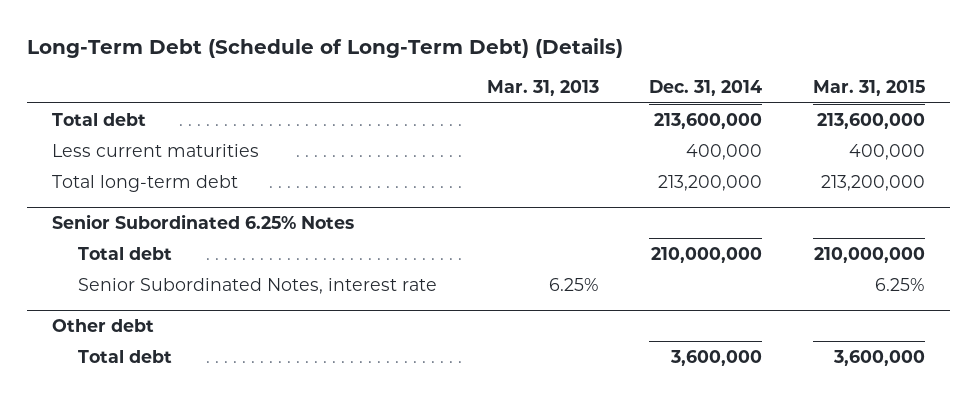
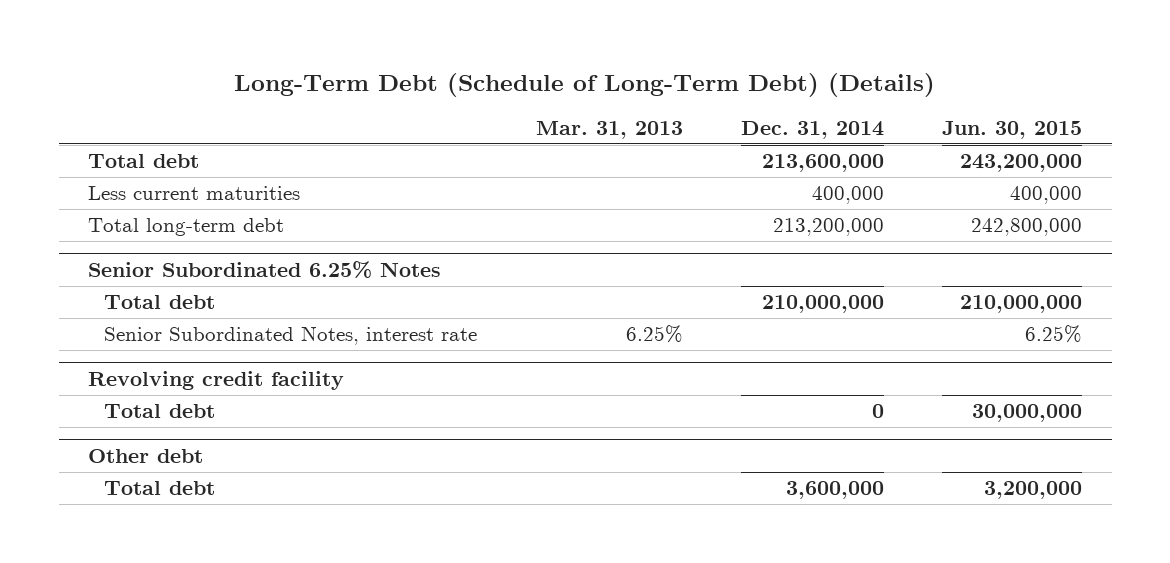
[812,80,925,97] Mar. 31, 2015 -> none
none -> [942,120,1083,139] Jun. 30, 2015
none -> [87,371,344,391] Revolving credit facility
none -> [104,404,216,419] Total debt

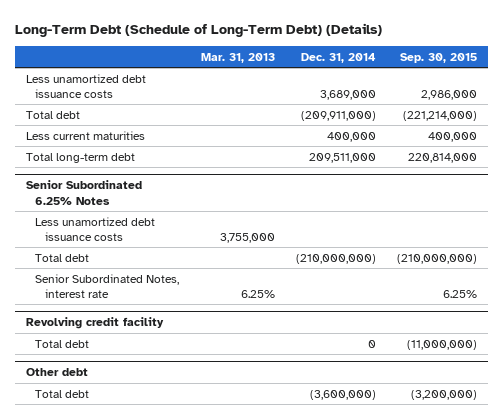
[942,120,1083,139] Jun. 30, 2015 -> none
none -> [400,52,478,63] Sep. 30, 2015
none -> [26,73,147,98] Less unamortized debt issuance costs
[761,154,884,173] 213,600,000 -> [301,110,377,121] (209,911,000)
[772,218,884,237] 213,200,000 -> [309,152,377,163] 209,511,000
none -> [35,216,156,241] Less unamortized debt issuance costs
[761,295,884,314] 210,000,000 -> [296,253,377,264] (210,000,000)
[785,481,884,500] 3,600,000 -> [310,389,377,400] (3,600,000)

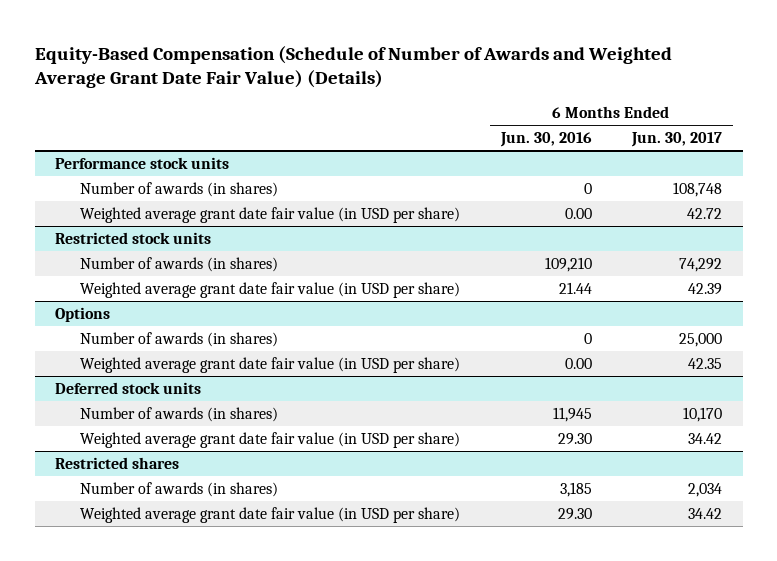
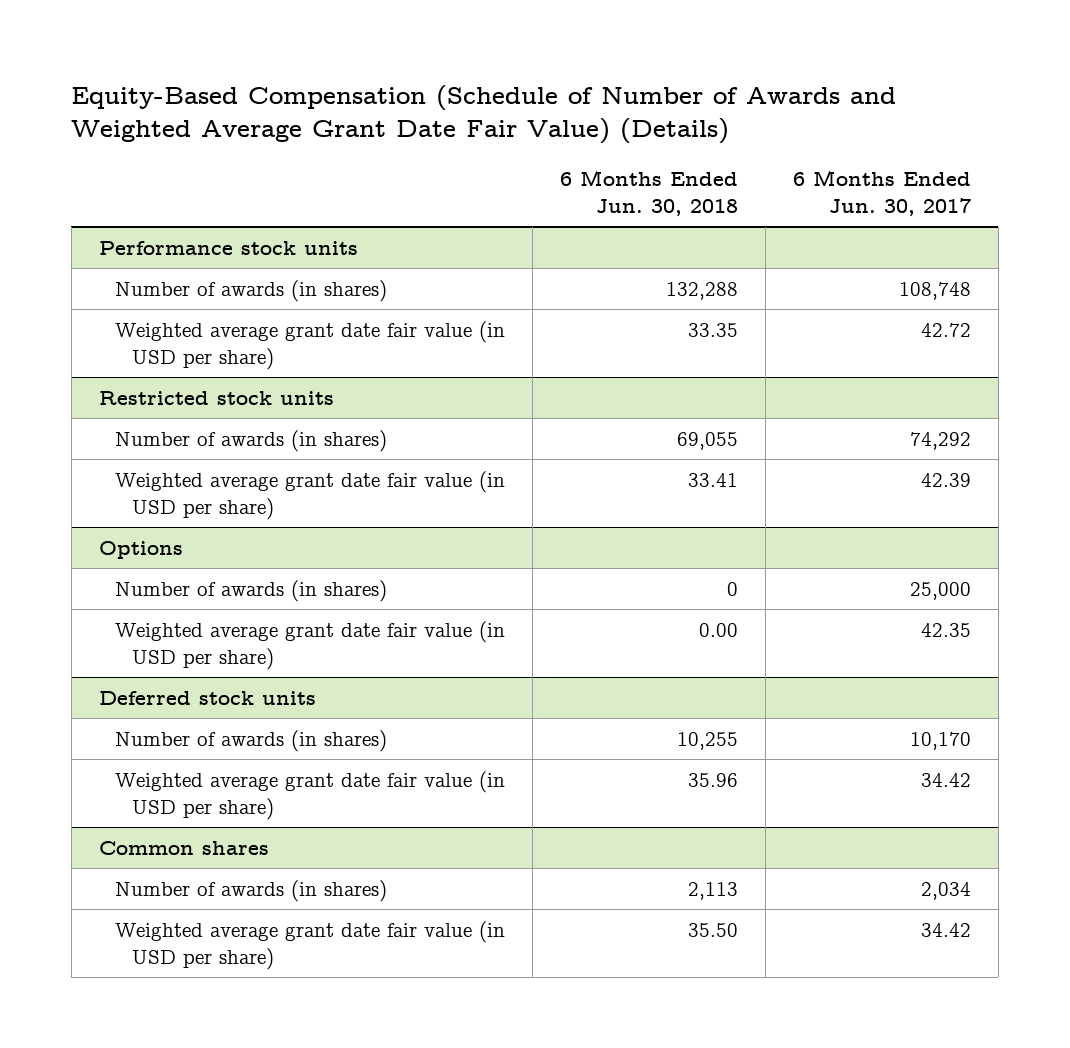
[499,132,592,148] Jun. 30, 2016 -> none
none -> [559,170,738,216] 6 Months Ended Jun. 30, 2018
[55,456,180,469] Restricted shares -> [98,840,269,855] Common shares

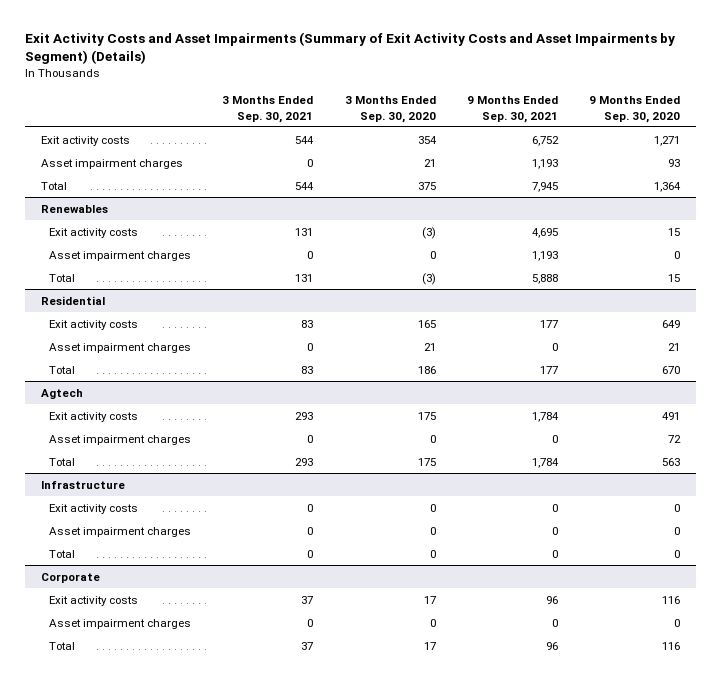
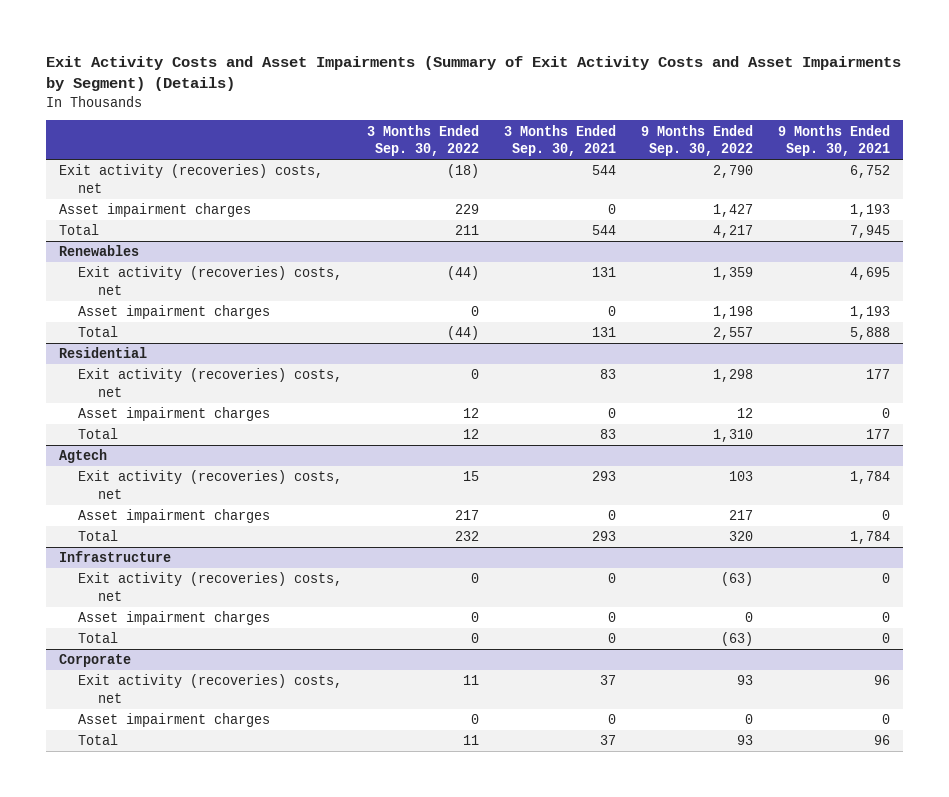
[344,96,436,123] 3 Months Ended Sep. 30, 2020 -> none
[589,96,681,123] 9 Months Ended Sep. 30, 2020 -> none
none -> [367,124,480,157] 3 Months Ended Sep. 30, 2022
none -> [641,124,754,157] 9 Months Ended Sep. 30, 2022
[40,135,130,146] Exit activity costs -> [58,164,323,193] Exit activity (recoveries) costs, net
[48,227,138,238] Exit activity costs -> [78,266,343,295] Exit activity (recoveries) costs, net
[48,319,138,330] Exit activity costs -> [78,368,343,397] Exit activity (recoveries) costs, net
[48,411,138,422] Exit activity costs -> [78,470,343,499] Exit activity (recoveries) costs, net
[48,503,138,514] Exit activity costs -> [78,572,343,601] Exit activity (recoveries) costs, net
[48,595,138,606] Exit activity costs -> [78,674,343,703] Exit activity (recoveries) costs, net

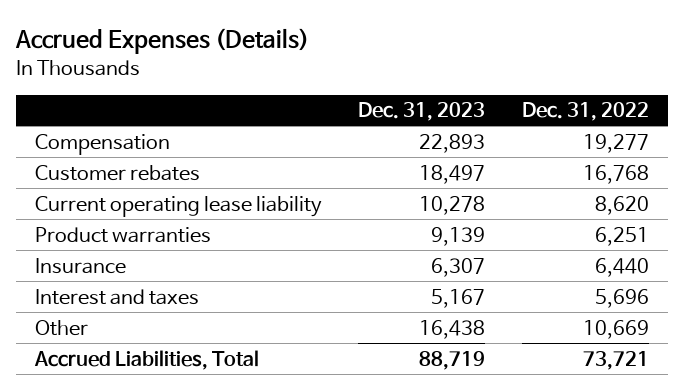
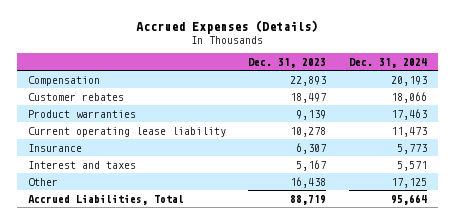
[522,102,650,122] Dec. 31, 2022 -> none
none -> [348,57,427,68] Dec. 31, 2024
[34,195,322,217] Current operating lease liability -> [28,126,227,137] Current operating lease liability

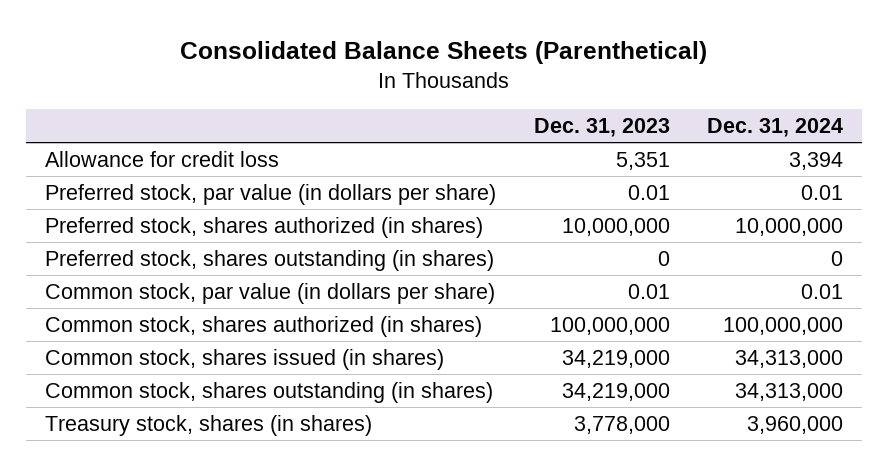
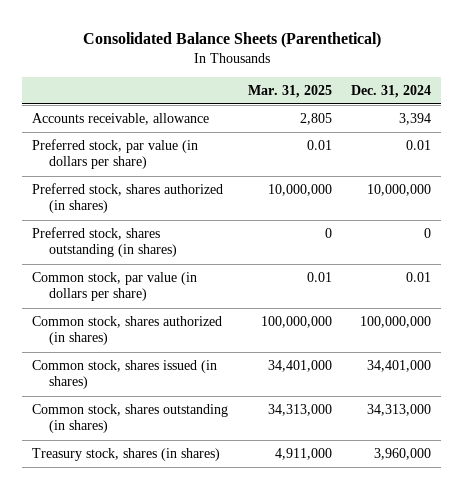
[533,118,670,138] Dec. 31, 2023 -> none
none -> [247,84,332,98] Mar. 31, 2025
[44,151,279,168] Allowance for credit loss -> [32,113,210,126] Accounts receivable, allowance
[735,350,844,369] 34,313,000 -> [366,360,431,373] 34,401,000

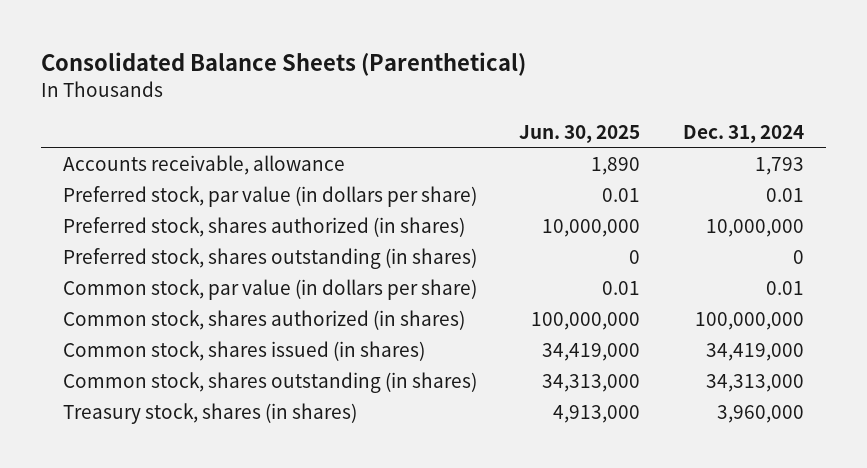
[247,84,332,98] Mar. 31, 2025 -> none
none -> [519,124,641,143] Jun. 30, 2025
[398,113,431,126] 3,394 -> [755,156,805,175] 1,793
[366,360,431,373] 34,401,000 -> [706,342,805,361] 34,419,000

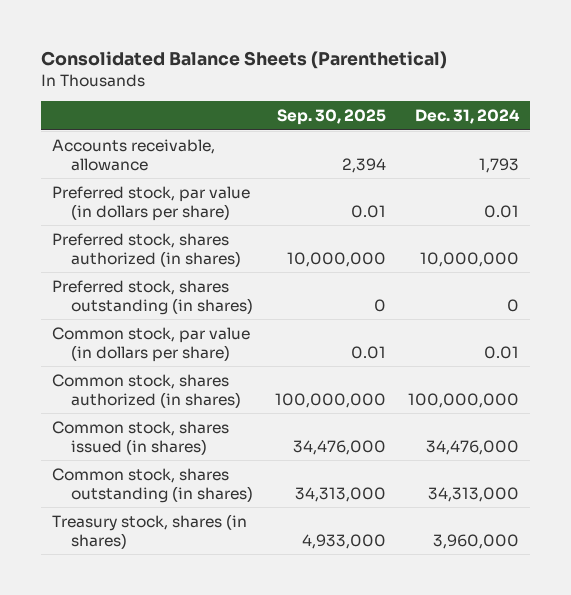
[519,124,641,143] Jun. 30, 2025 -> none
none -> [277,109,387,126] Sep. 30, 2025
[706,342,805,361] 34,419,000 -> [425,439,519,455] 34,476,000

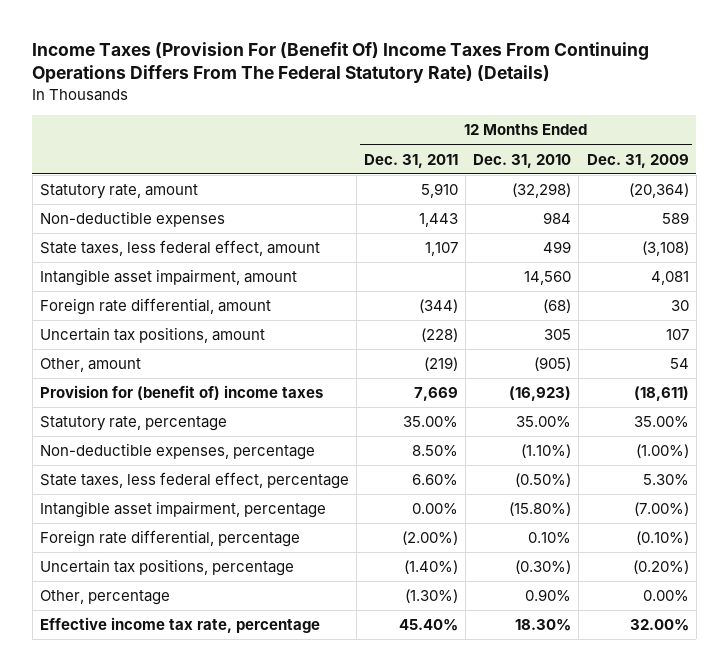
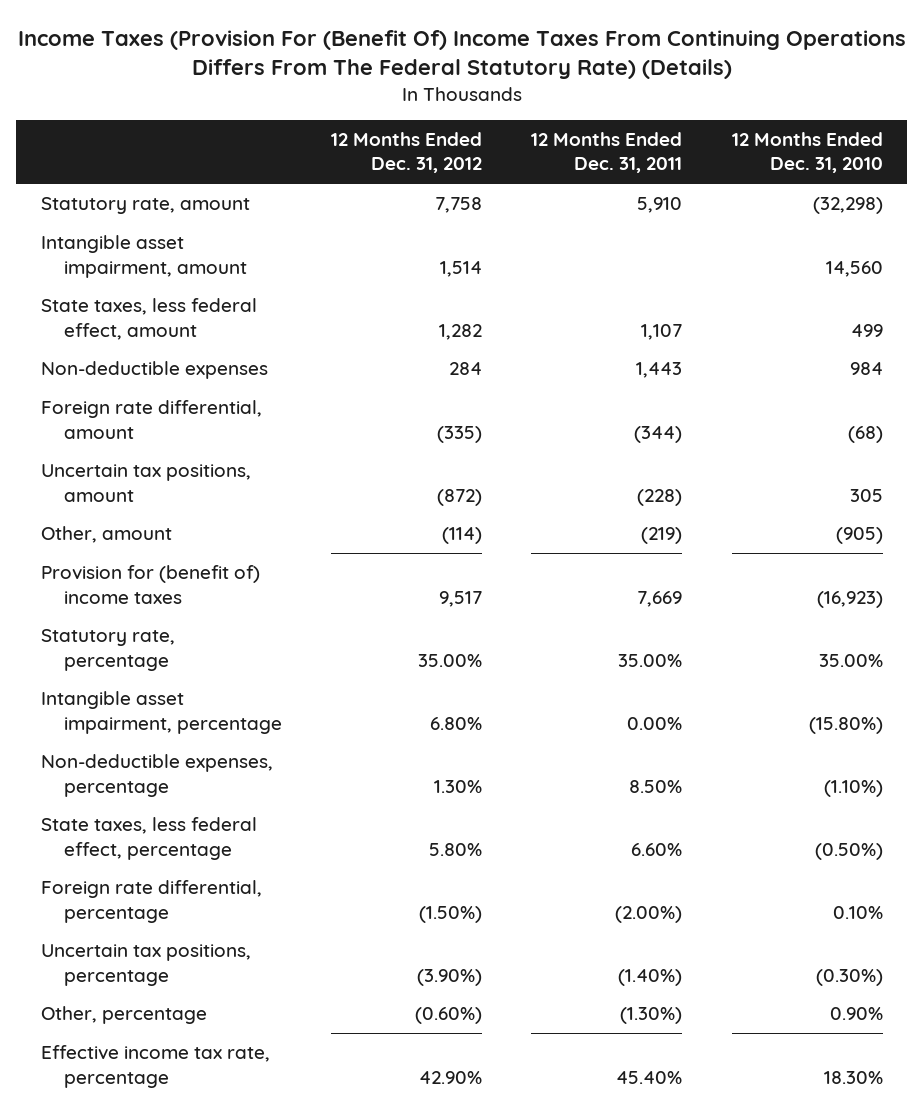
[586,153,689,168] Dec. 31, 2009 -> none
none -> [331,131,483,174] 12 Months Ended Dec. 31, 2012
[39,240,320,257] State taxes, less federal effect, amount -> [41,298,258,340] State taxes, less federal effect, amount
[39,211,225,228] Non-deductible expenses -> [41,361,269,380] Non-deductible expenses
[39,501,326,519] Intangible asset impairment, percentage -> [41,691,282,734] Intangible asset impairment, percentage

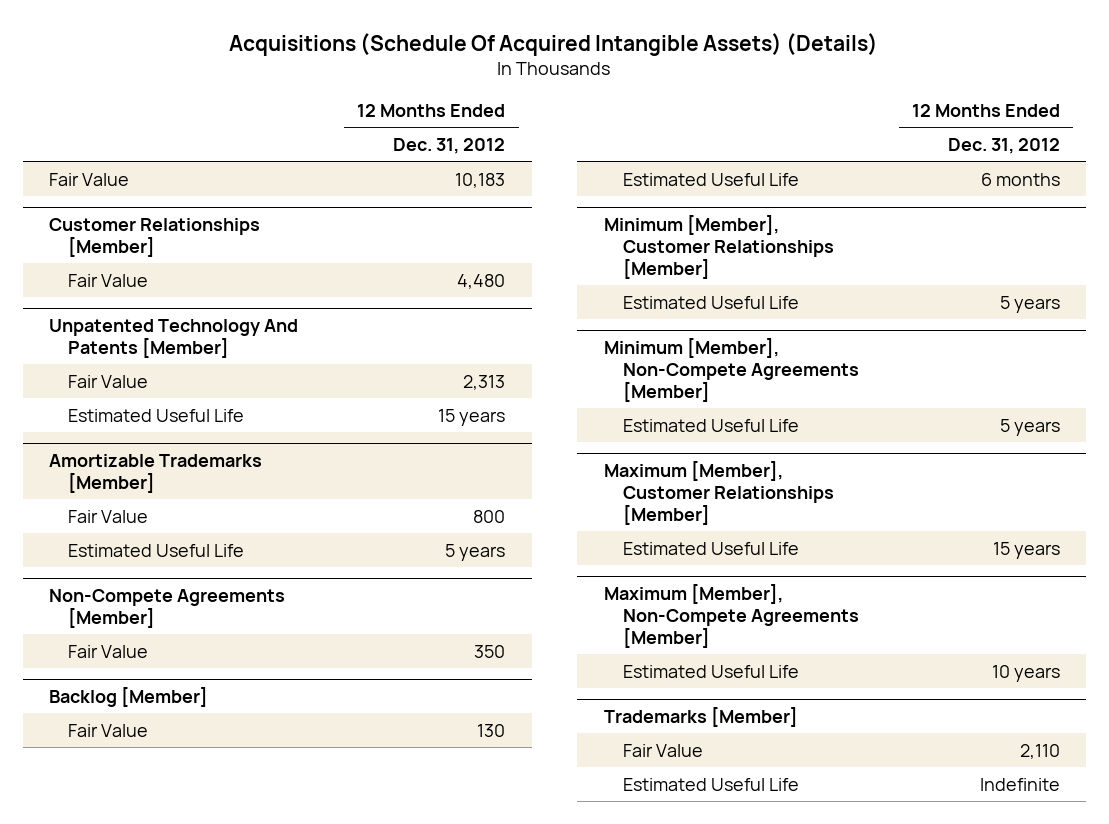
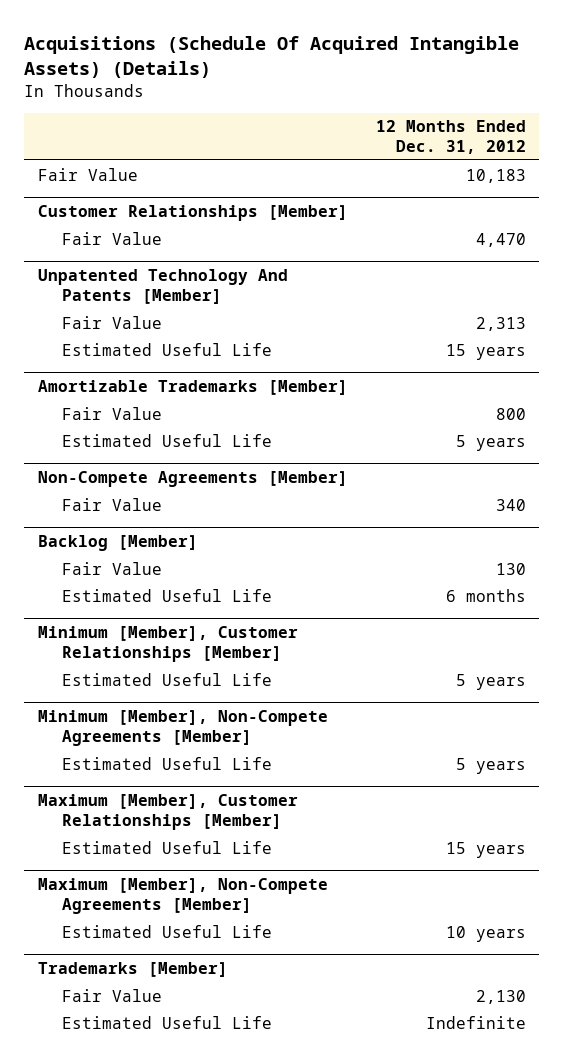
[457,273,506,289] 4,480 -> [475,232,526,247] 4,470
[474,644,506,658] 350 -> [495,498,526,511] 340
[1019,743,1060,759] 2,110 -> [475,989,526,1004] 2,130

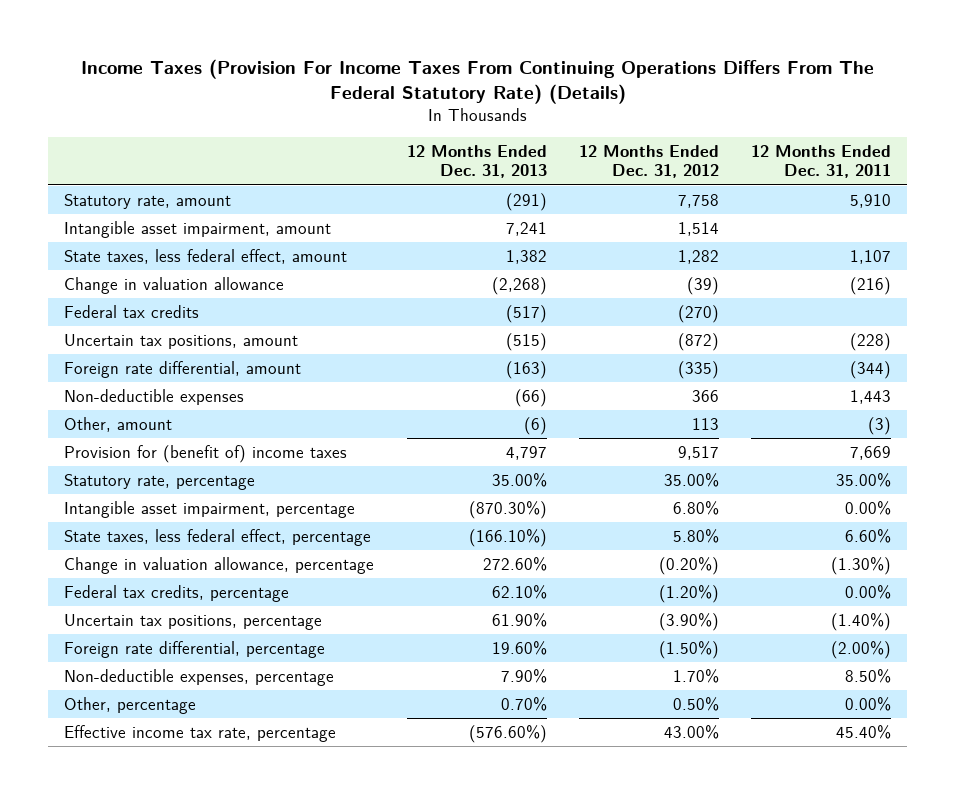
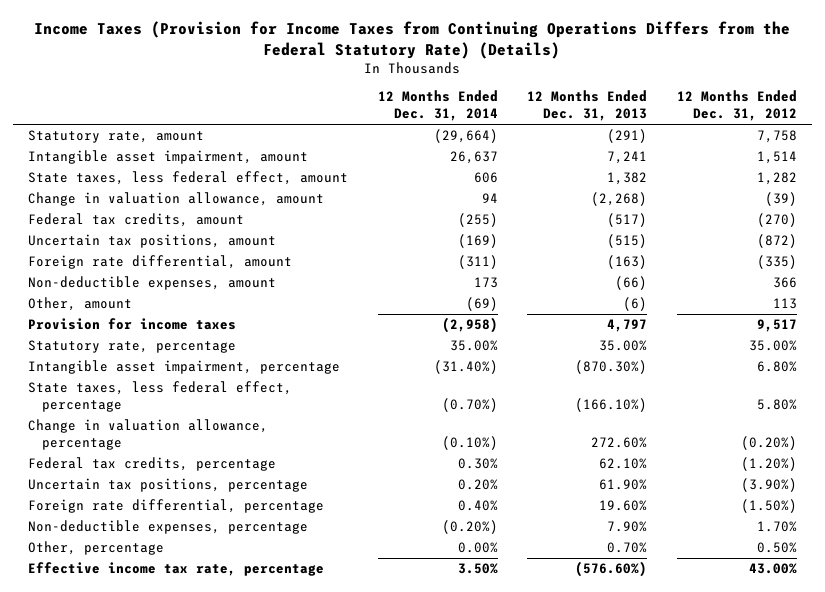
[80,58,874,104] Income Taxes (Provision For Income Taxes From Continuing Operations Differs From The Federal Statutory Rate) (Details) -> [34,20,791,59] Income Taxes (Provision for Income Taxes from Continuing Operations Differs from the Federal Statutory Rate) (Details)
[750,144,891,179] 12 Months Ended Dec. 31, 2011 -> none
none -> [377,90,498,122] 12 Months Ended Dec. 31, 2014
[64,276,285,294] Change in valuation allowance -> [27,192,324,207] Change in valuation allowance, amount
[64,304,200,318] Federal tax credits -> [27,213,244,228] Federal tax credits, amount
[64,388,245,405] Non-deductible expenses -> [27,276,276,291] Non-deductible expenses, amount
[64,444,348,463] Provision for (benefit of) income taxes -> [27,318,236,331] Provision for income taxes

